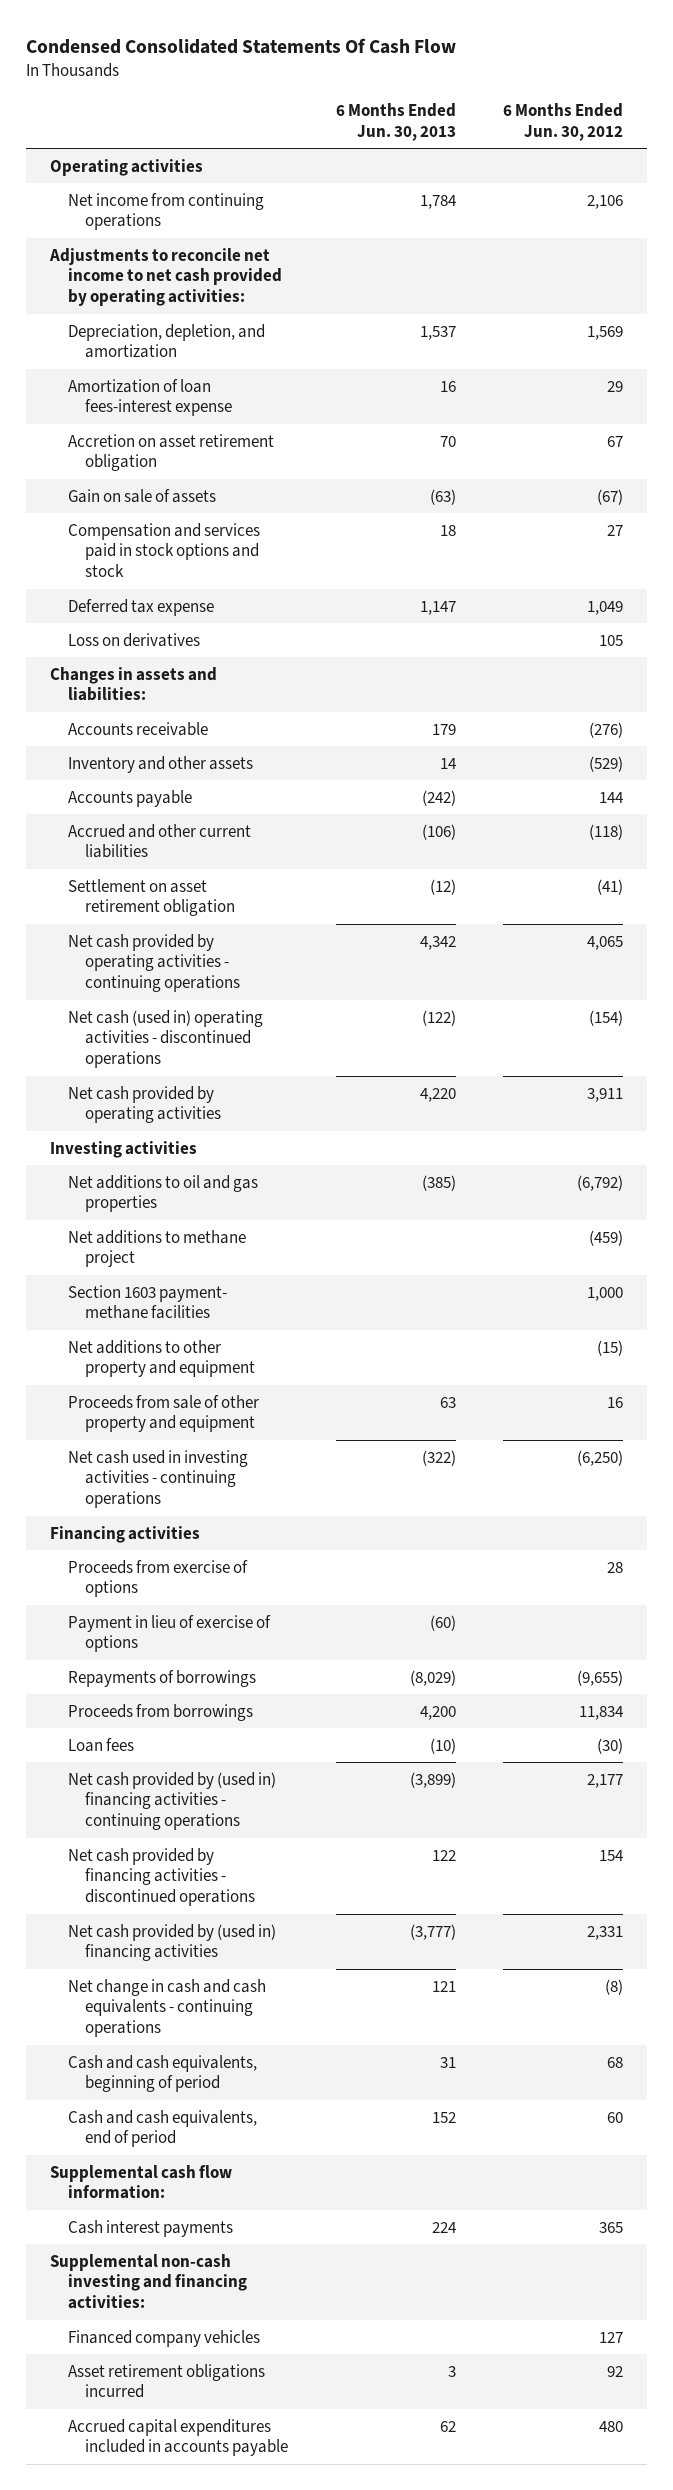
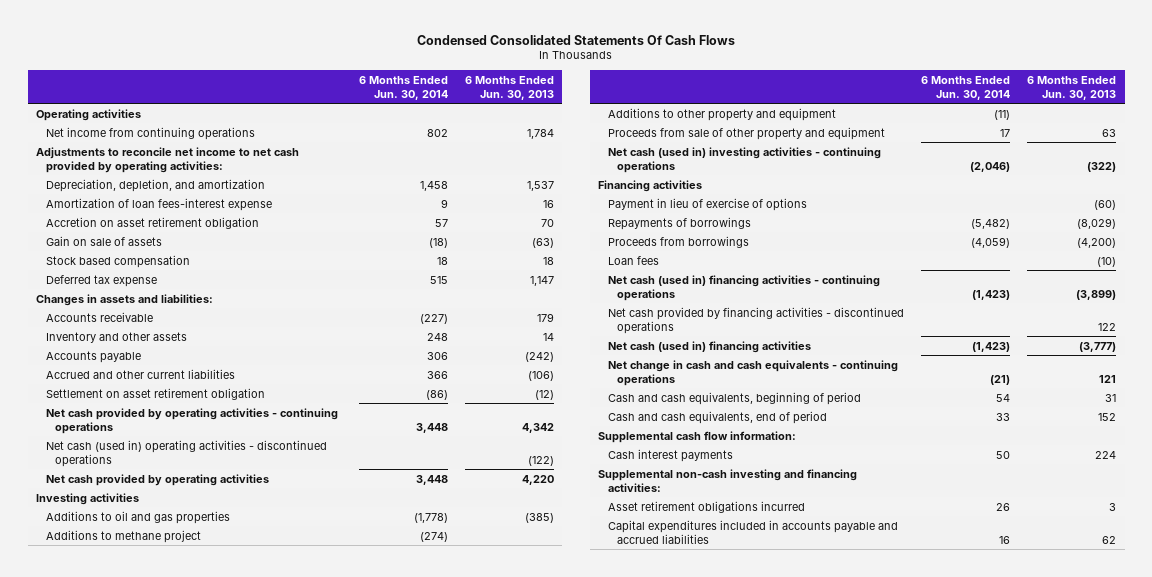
[26,37,457,54] Condensed Consolidated Statements Of Cash Flow -> [417,34,736,45] Condensed Consolidated Statements Of Cash Flows
[503,103,624,141] 6 Months Ended Jun. 30, 2012 -> none
none -> [358,75,448,100] 6 Months Ended Jun. 30, 2014
[67,522,260,578] Compensation and services paid in stock options and stock -> [45,254,190,268] Stock based compensation
[67,632,200,647] Loss on derivatives -> none
[67,1284,227,1320] Section 1603 payment- methane facilities -> none
[67,1174,258,1213] Net additions to oil and gas properties -> [45,510,230,524] Additions to oil and gas properties
[67,1229,246,1268] Net additions to methane project -> [45,529,201,543] Additions to methane project
[67,1339,256,1378] Net additions to other property and equipment -> [607,107,836,121] Additions to other property and equipment
[67,1449,248,1509] Net cash used in investing activities - continuing operations -> [607,146,881,173] Net cash (used in) investing activities - continuing operations
[67,1559,248,1598] Proceeds from exercise of options -> none
[419,1705,456,1720] 4,200 -> [1077,237,1117,248] (4,200)
[67,1771,276,1831] Net cash provided by (used in) financing activities - continuing operations -> [607,274,880,301] Net cash (used in) financing activities - continuing operations
[67,1923,276,1962] Net cash provided by (used in) financing activities -> [607,340,811,353] Net cash (used in) financing activities
[67,2329,260,2347] Financed company vehicles -> none
[67,2418,289,2457] Accrued capital expenditures included in accounts payable -> [607,519,898,544] Capital expenditures included in accounts payable and accrued liabilities

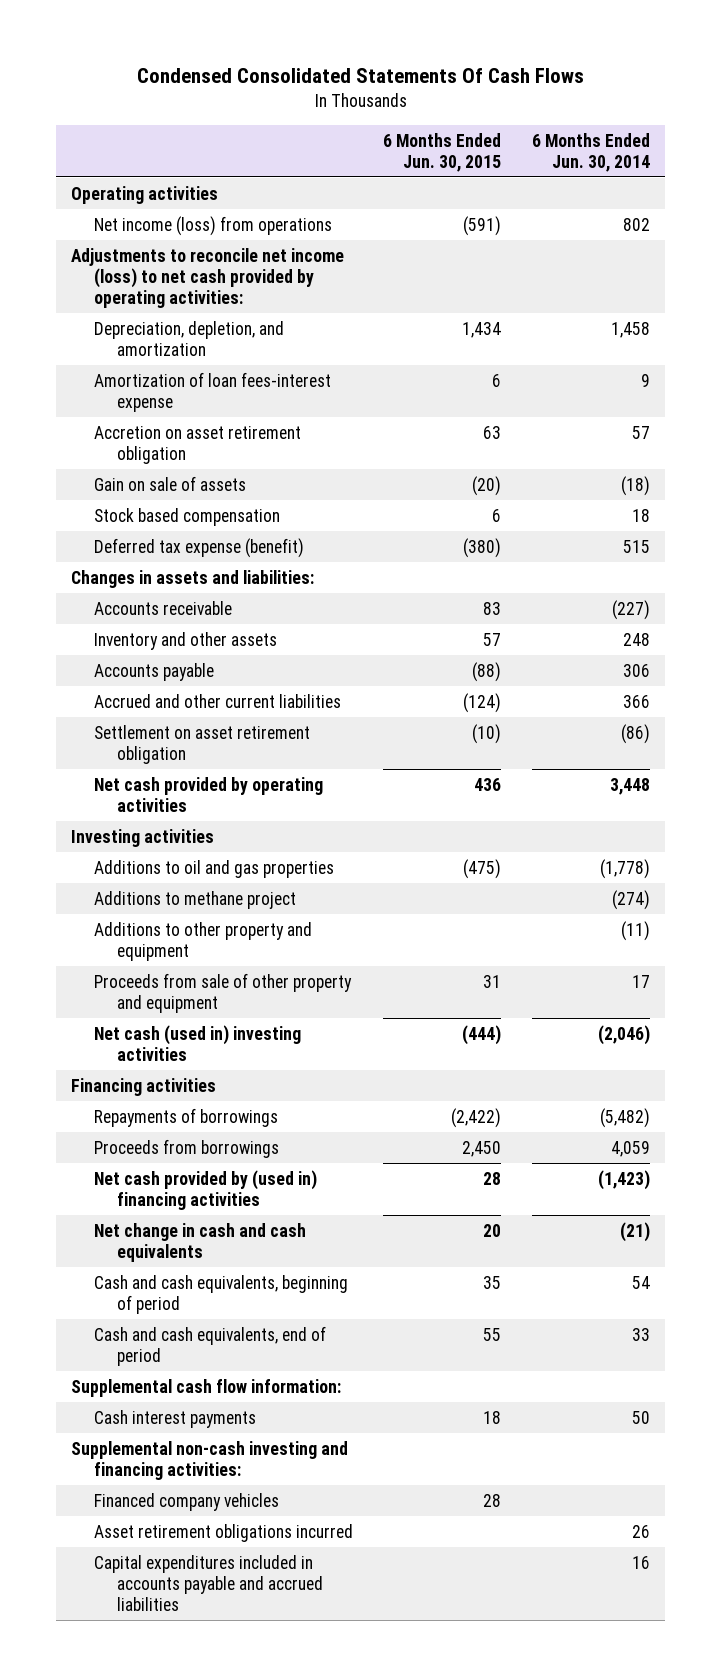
[464,75,554,100] 6 Months Ended Jun. 30, 2013 -> none
none -> [383,132,502,172] 6 Months Ended Jun. 30, 2015
[45,126,255,140] Net income from continuing operations -> [94,215,333,236] Net income (loss) from operations
[36,146,300,173] Adjustments to reconcile net income to net cash provided by operating activities: -> [71,247,345,308] Adjustments to reconcile net income (loss) to net cash provided by operating activities:
[45,274,157,287] Deferred tax expense -> [94,537,305,558] Deferred tax expense (benefit)
[45,407,338,434] Net cash provided by operating activities - continuing operations -> none
[45,439,327,467] Net cash (used in) operating activities - discontinued operations -> none
[607,146,881,173] Net cash (used in) investing activities - continuing operations -> [94,1024,302,1061] Net cash (used in) investing activities
[607,197,807,211] Payment in lieu of exercise of options -> none
[607,255,659,265] Loan fees -> none
[607,306,904,334] Net cash provided by financing activities - discontinued operations -> none
[607,340,811,353] Net cash (used in) financing activities -> none
[971,236,1011,248] (4,059) -> [610,1140,650,1157] 4,059
[607,274,880,301] Net cash (used in) financing activities - continuing operations -> [94,1169,318,1210] Net cash provided by (used in) financing activities
[607,359,898,386] Net change in cash and cash equivalents - continuing operations -> [94,1222,307,1262] Net change in cash and cash equivalents
none -> [94,1492,280,1511] Financed company vehicles

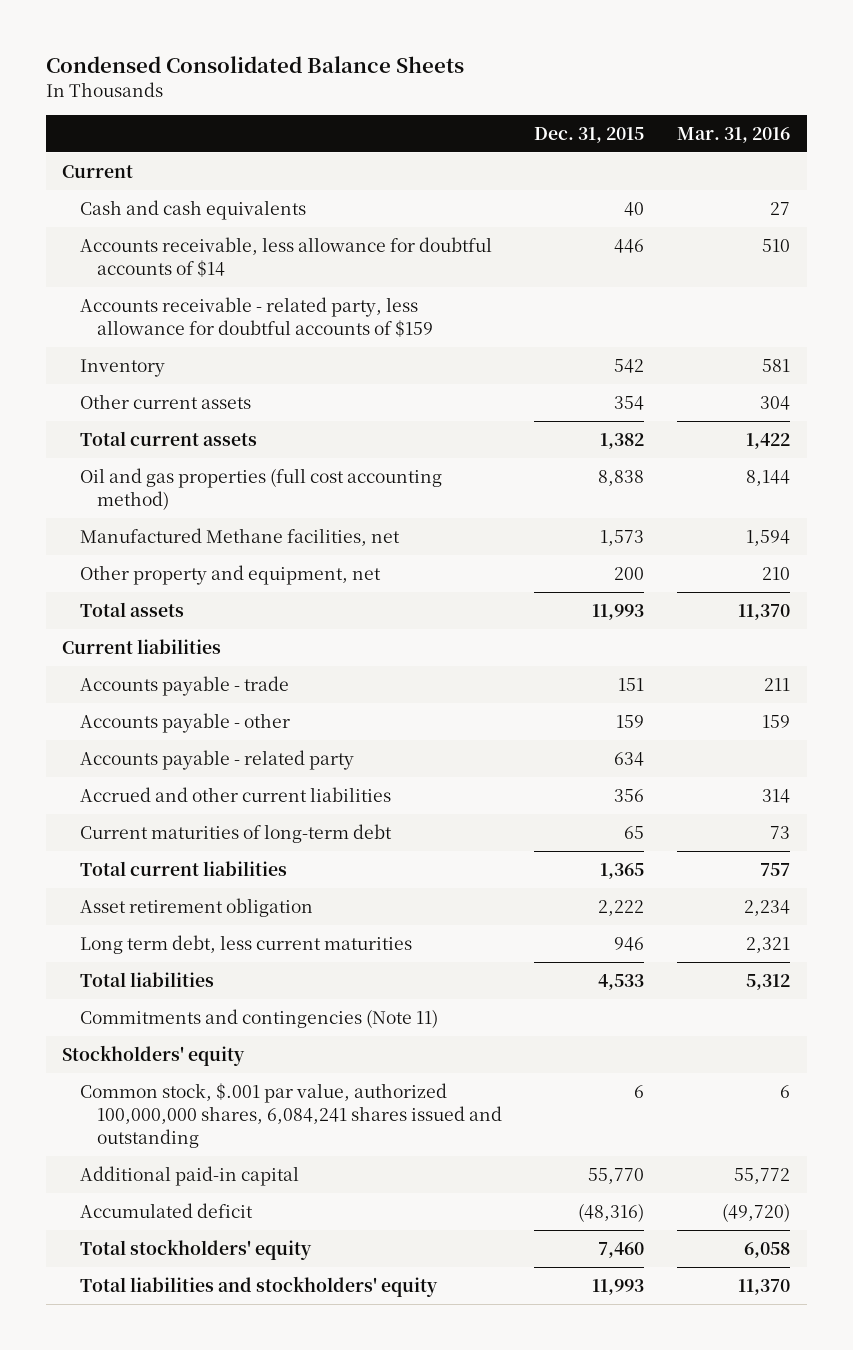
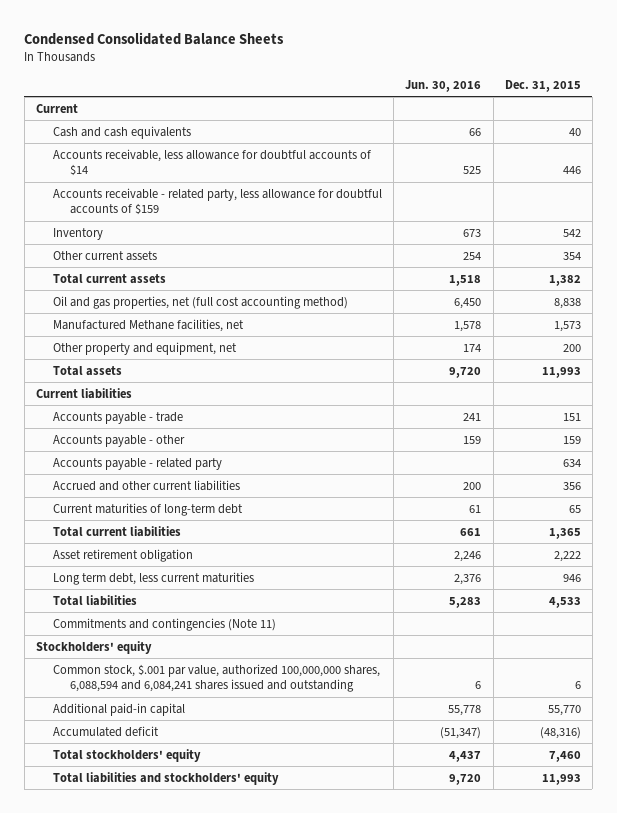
[677,126,791,143] Mar. 31, 2016 -> none
none -> [405,80,482,93] Jun. 30, 2016
[79,467,442,510] Oil and gas properties (full cost accounting method) -> [52,295,348,309] Oil and gas properties, net (full cost accounting method)
[79,1082,502,1148] Common stock, $.001 par value, authorized 100,000,000 shares, 6,084,241 shares issued and outstanding -> [52,663,380,693] Common stock, $.001 par value, authorized 100,000,000 shares, 6,088,594 and 6,084,241 shares issued and outstanding

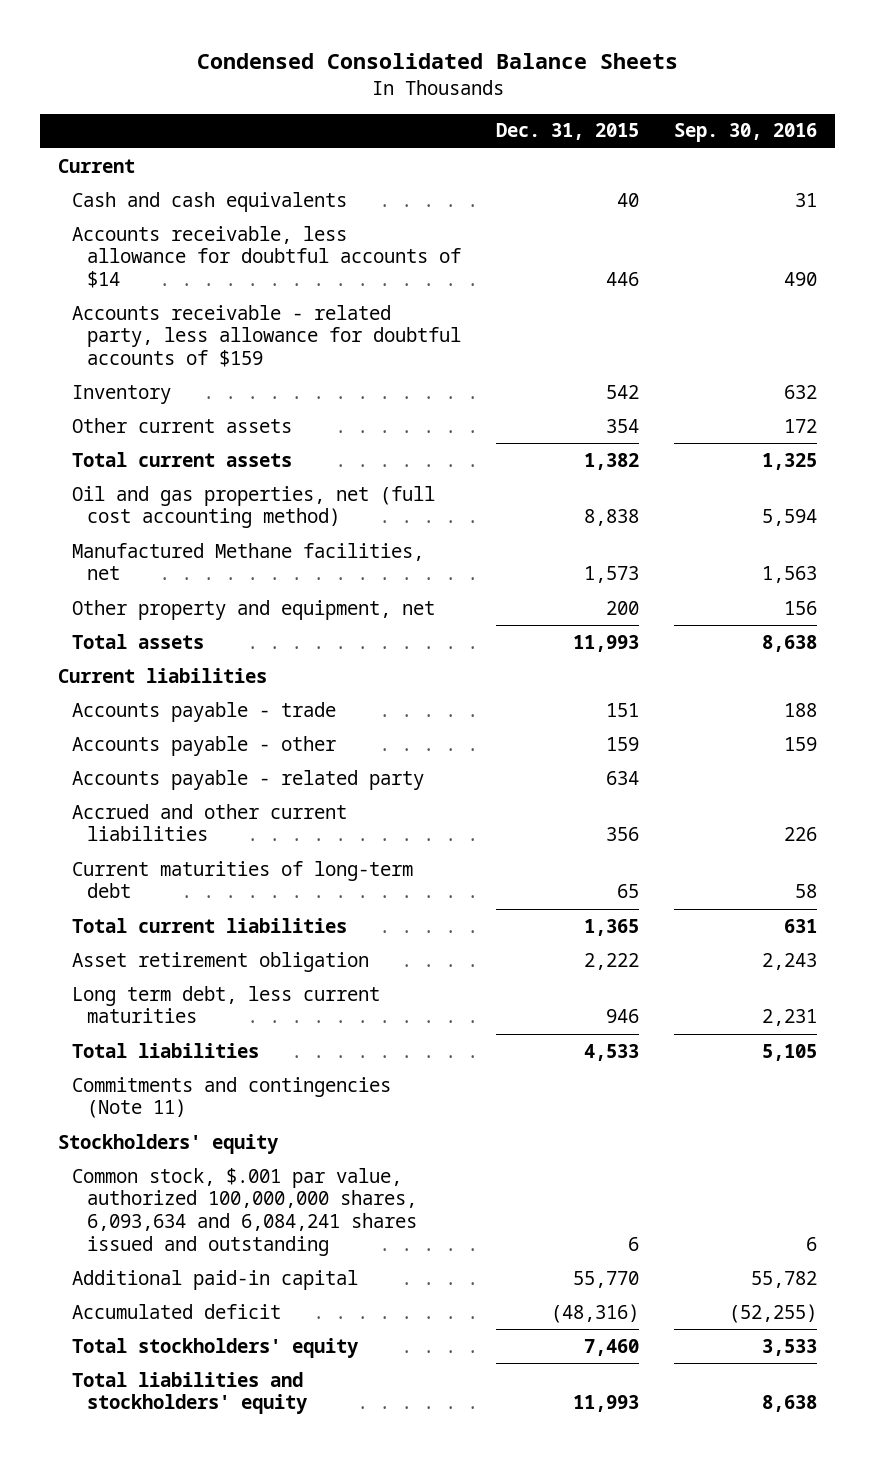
[405,80,482,93] Jun. 30, 2016 -> none
none -> [674,123,818,143] Sep. 30, 2016
[52,663,380,693] Common stock, $.001 par value, authorized 100,000,000 shares, 6,088,594 and 6,084,241 shares issued and outstanding -> [72,1167,417,1256] Common stock, $.001 par value, authorized 100,000,000 shares, 6,093,634 and 6,084,241 shares issued and outstanding

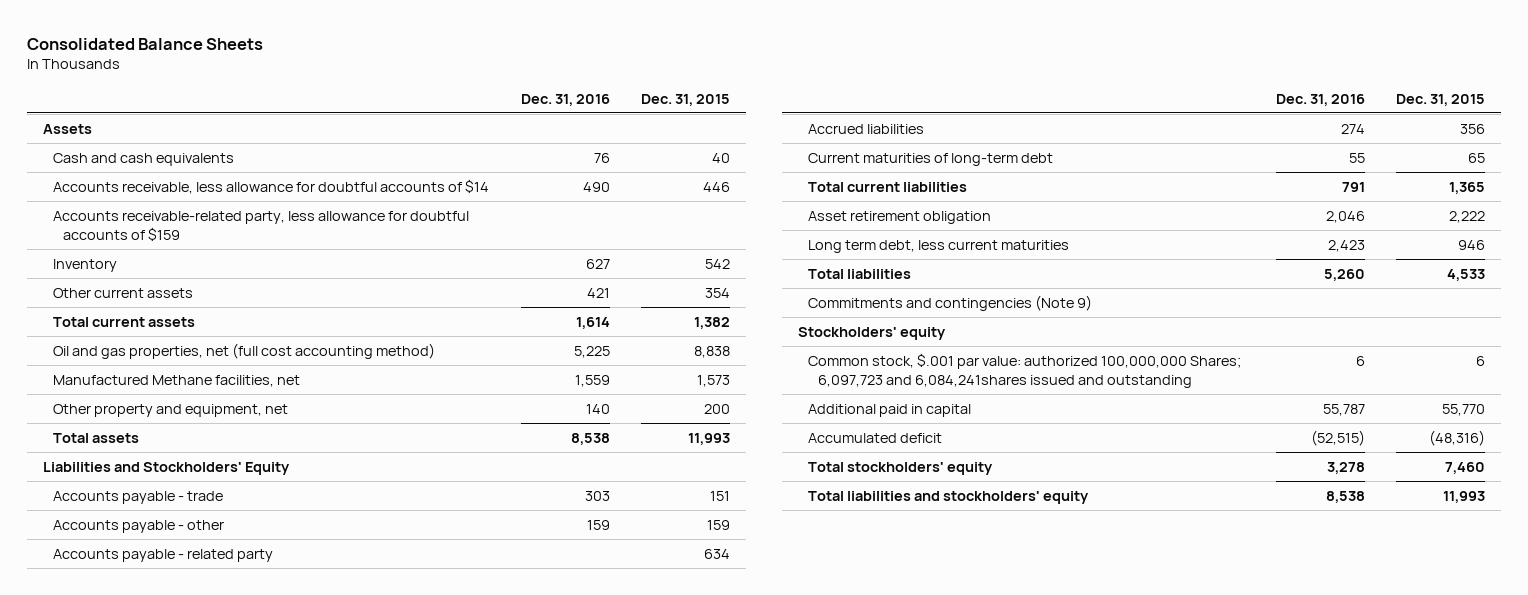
[196,53,678,70] Condensed Consolidated Balance Sheets -> [27,37,264,50] Consolidated Balance Sheets
[674,123,818,143] Sep. 30, 2016 -> none
none -> [520,93,610,106] Dec. 31, 2016
[57,158,135,173] Current -> none
none -> [43,123,93,134] Assets
[72,304,461,368] Accounts receivable - related party, less allowance for doubtful accounts of $159 -> [53,210,470,241] Accounts receivable-related party, less allowance for doubtful accounts of $159
[57,667,267,683] Current liabilities -> none
none -> [43,461,291,475] Liabilities and Stockholders' Equity
[72,803,348,842] Accrued and other current liabilities -> [808,123,925,134] Accrued liabilities
[72,1076,392,1119] Commitments and contingencies (Note 11) -> [808,294,1093,311] Commitments and contingencies (Note 9)
[72,1167,417,1256] Common stock, $.001 par value, authorized 100,000,000 shares, 6,093,634 and 6,084,241 shares issued and outstanding -> [808,352,1242,388] Common stock, $.001 par value: authorized 100,000,000 Shares; 6,097,723 and 6,084,241shares issued and outstanding
[72,1269,359,1290] Additional paid-in capital -> [808,403,972,417] Additional paid in capital

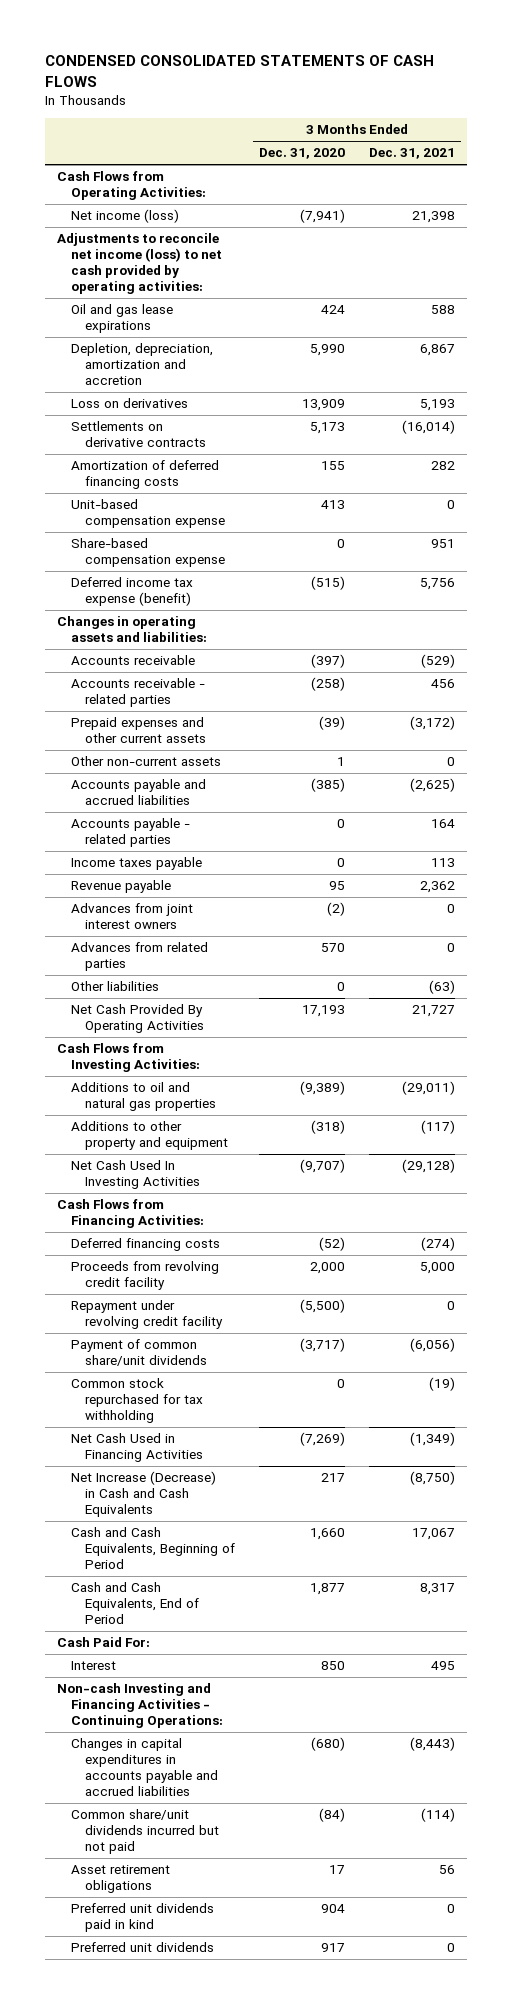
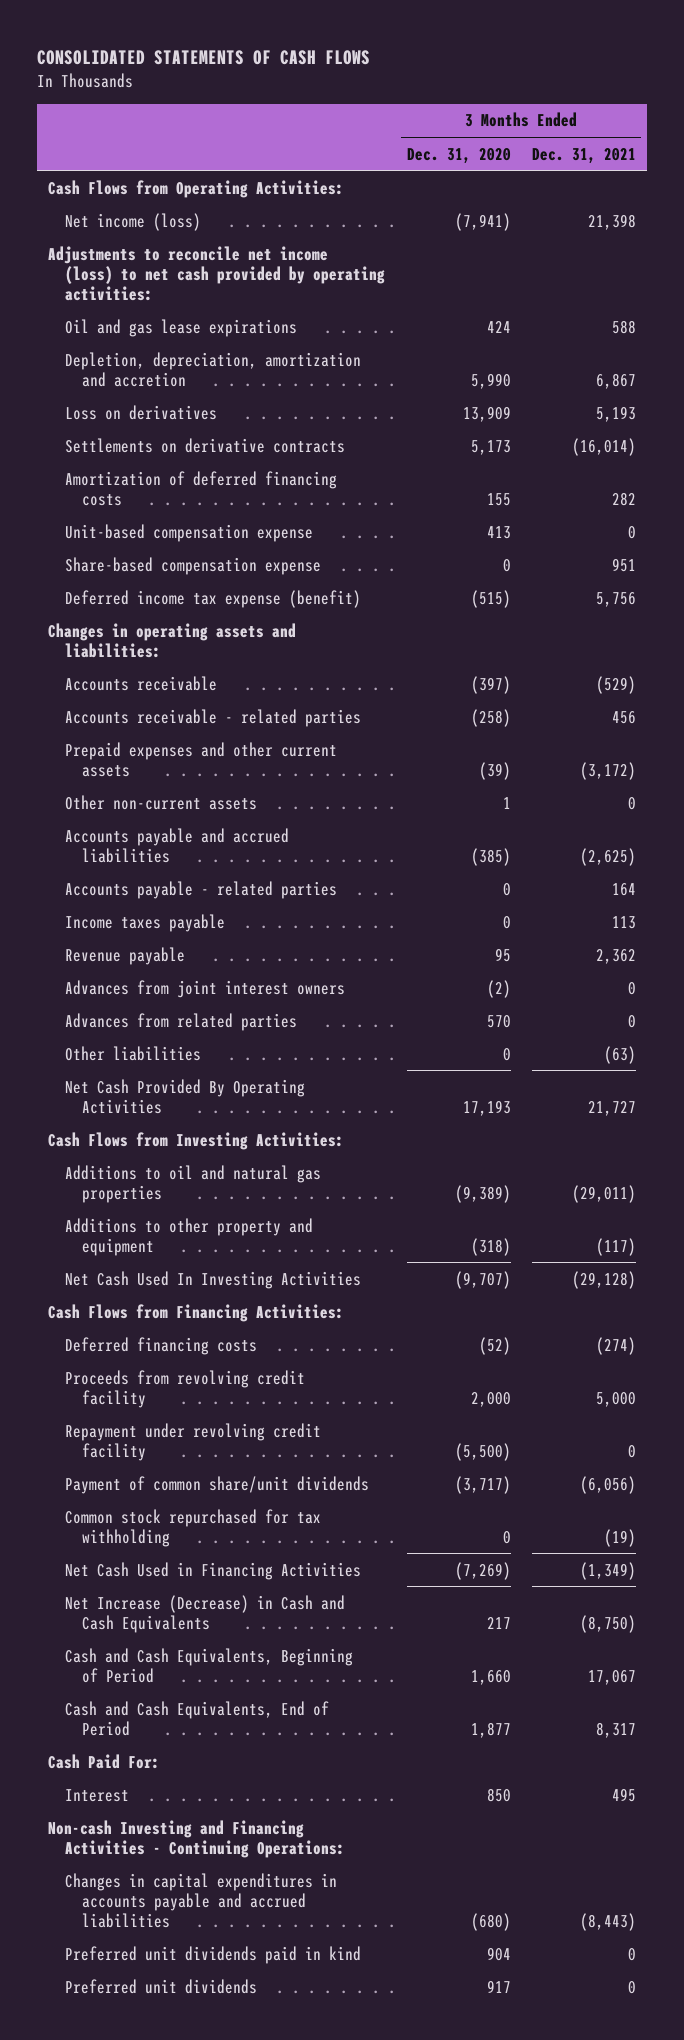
[45,55,435,87] CONDENSED CONSOLIDATED STATEMENTS OF CASH FLOWS -> [37,49,371,65] CONSOLIDATED STATEMENTS OF CASH FLOWS
[71,1809,220,1854] Common share/unit dividends incurred but not paid -> none
[71,1865,171,1894] Asset retirement obligations -> none

